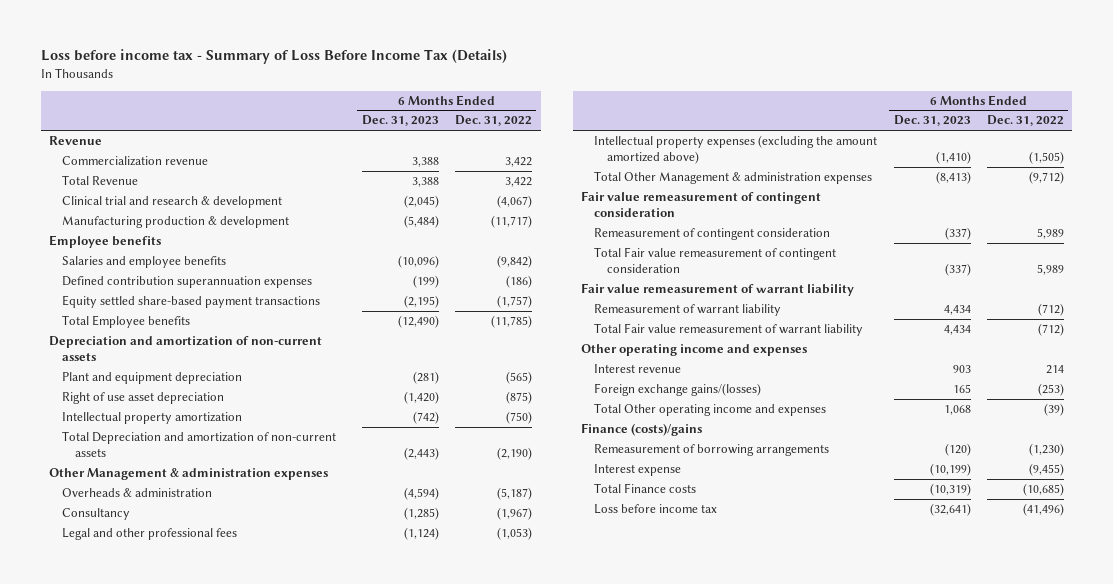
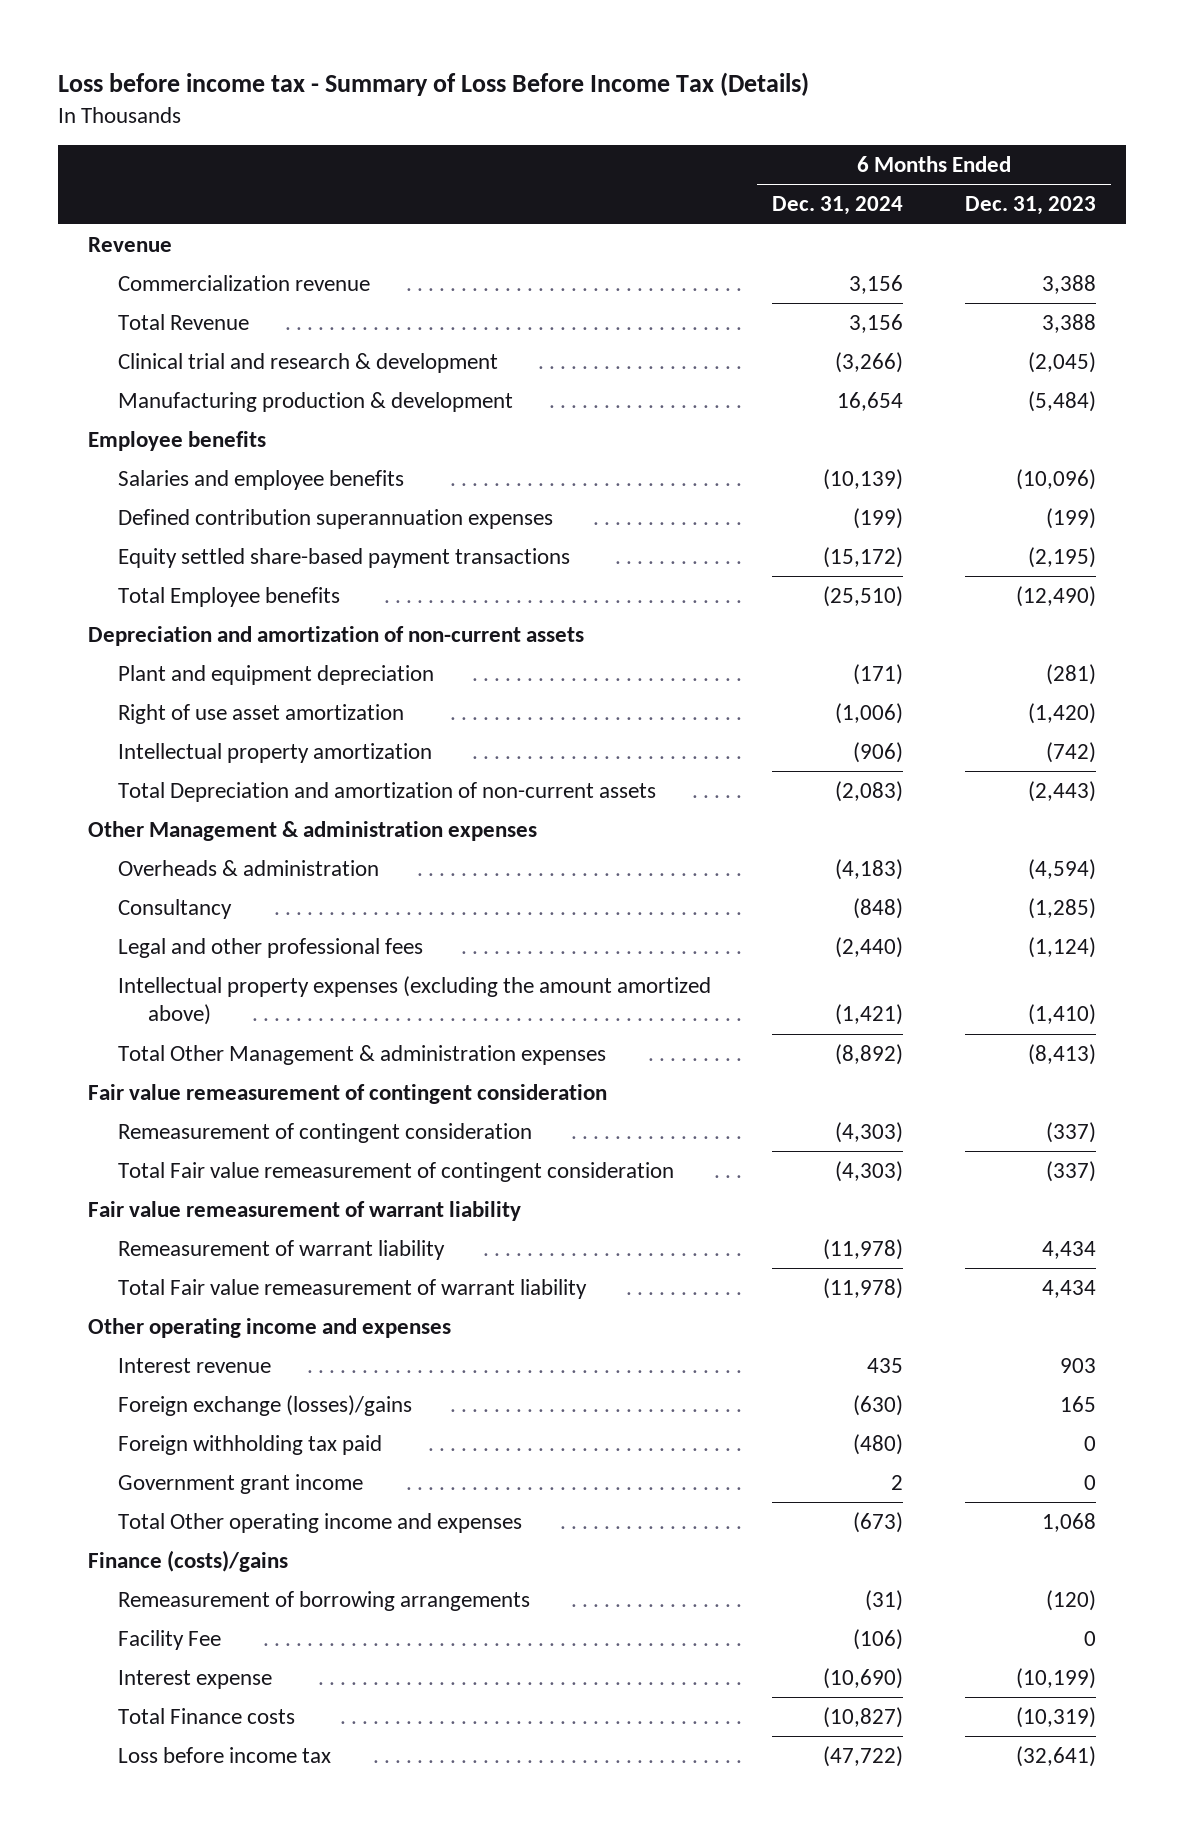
[455,115,533,127] Dec. 31, 2022 -> none
none -> [772,196,904,216] Dec. 31, 2024
[61,392,224,405] Right of use asset depreciation -> [118,703,405,724] Right of use asset amortization
[593,383,761,397] Foreign exchange gains/(losses) -> [118,1394,413,1416] Foreign exchange (losses)/gains
none -> [118,1434,383,1455] Foreign withholding tax paid
none -> [118,1473,364,1494] Government grant income
none -> [118,1629,222,1650] Facility Fee

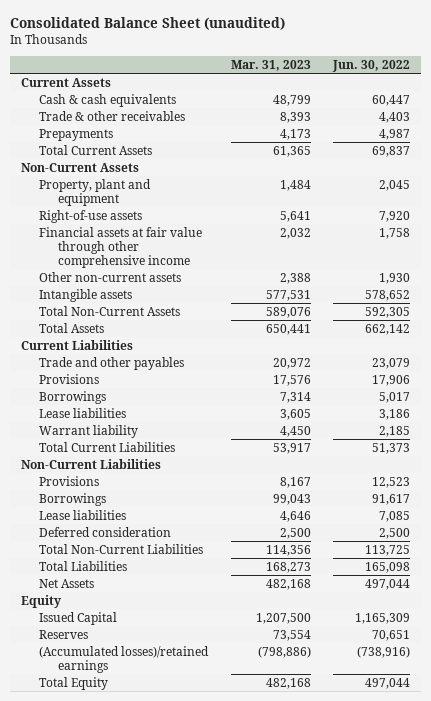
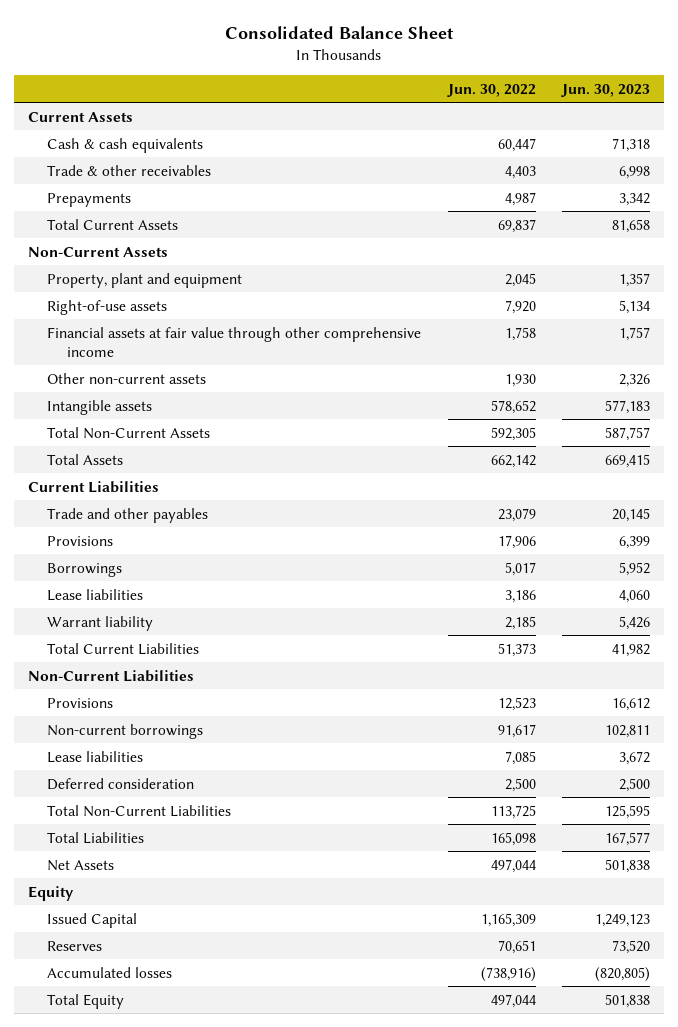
[10,17,286,31] Consolidated Balance Sheet (unaudited) -> [225,25,455,39] Consolidated Balance Sheet
[230,59,311,71] Mar. 31, 2023 -> none
none -> [561,84,651,98] Jun. 30, 2023
[39,492,107,506] Borrowings -> [47,723,204,739] Non-current borrowings
[39,645,210,673] (Accumulated losses)/retained earnings -> [47,966,173,978] Accumulated losses

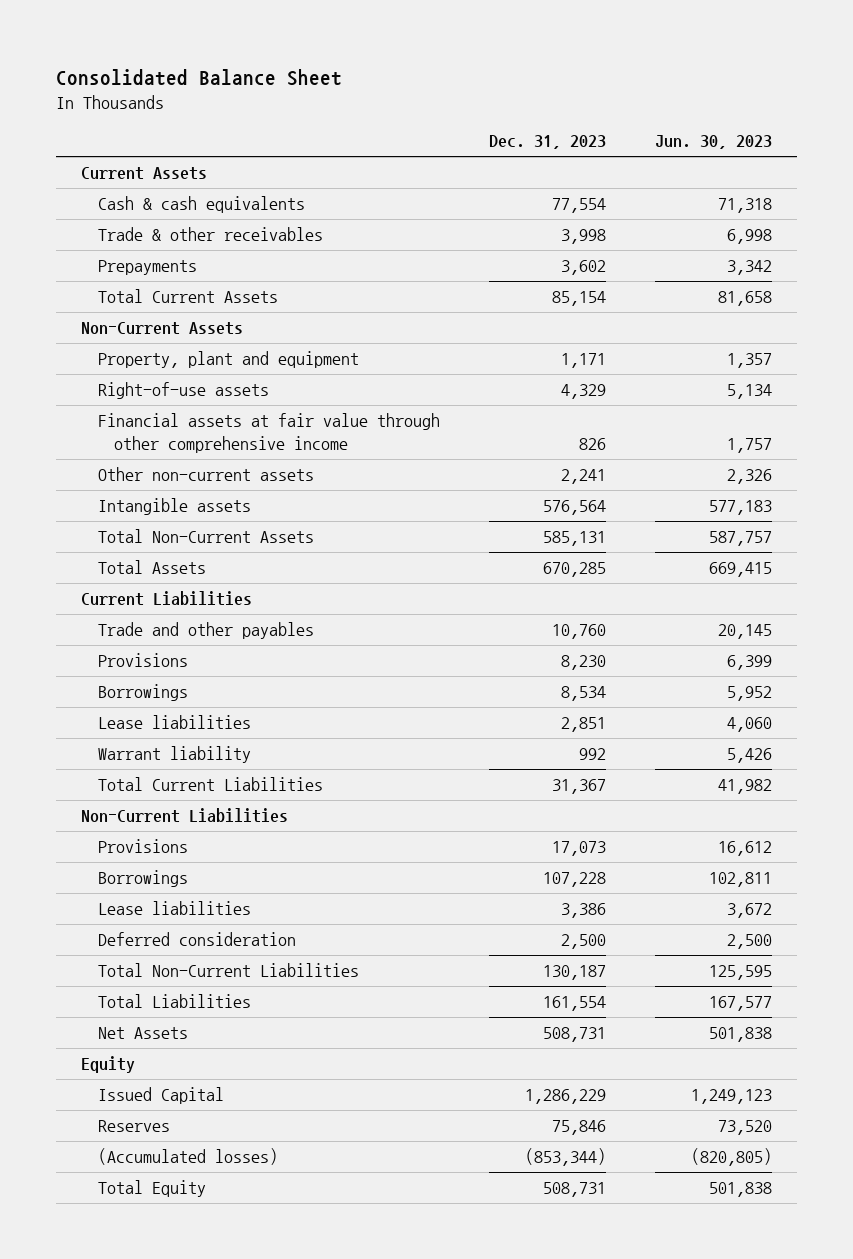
[446,84,536,98] Jun. 30, 2022 -> none
none -> [489,135,607,150] Dec. 31, 2023
[47,723,204,739] Non-current borrowings -> [97,870,188,888] Borrowings
[47,966,173,978] Accumulated losses -> [97,1148,278,1166] (Accumulated losses)

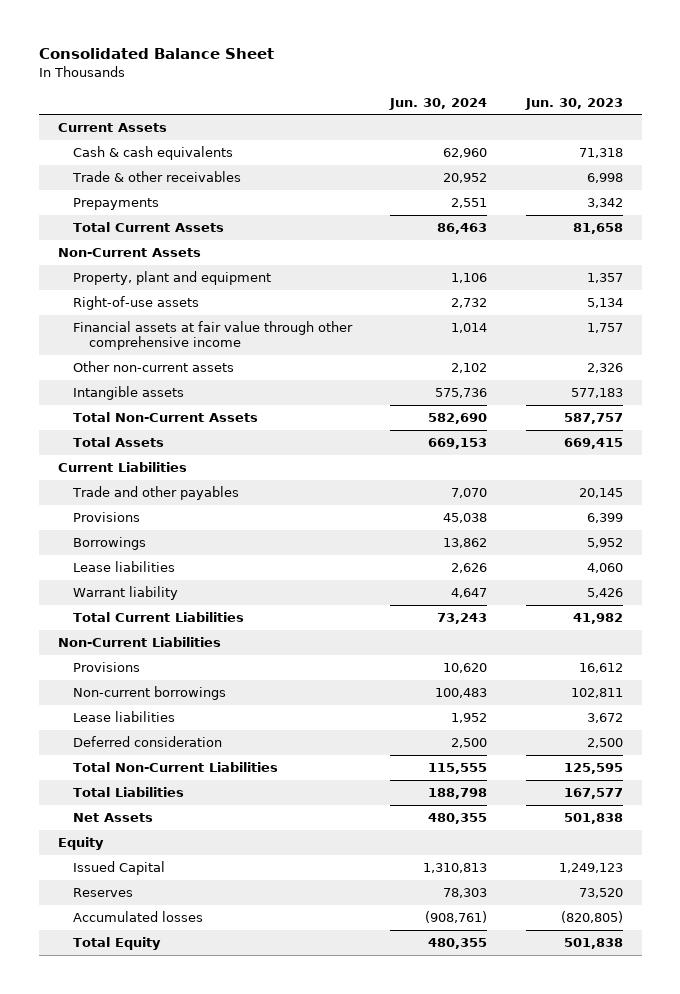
[489,135,607,150] Dec. 31, 2023 -> none
none -> [389,97,488,110] Jun. 30, 2024
[97,870,188,888] Borrowings -> [73,686,227,701] Non-current borrowings
[97,1148,278,1166] (Accumulated losses) -> [73,911,204,923] Accumulated losses

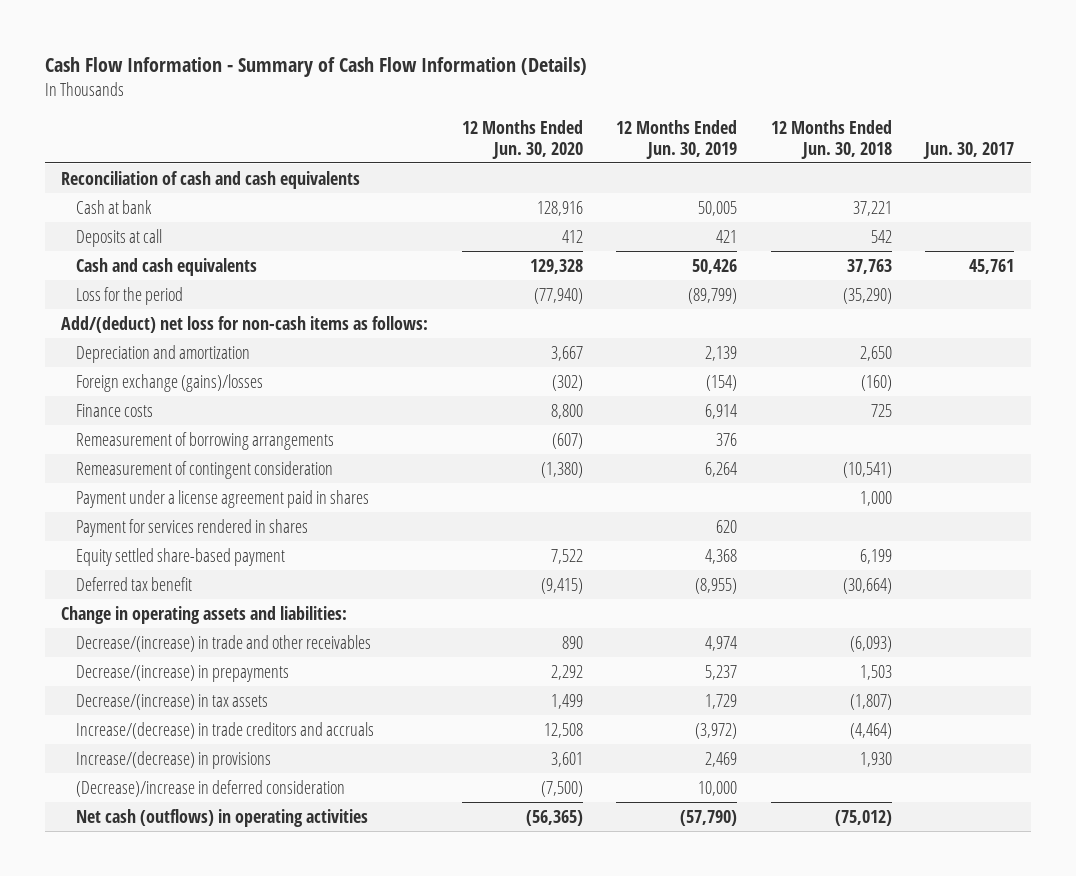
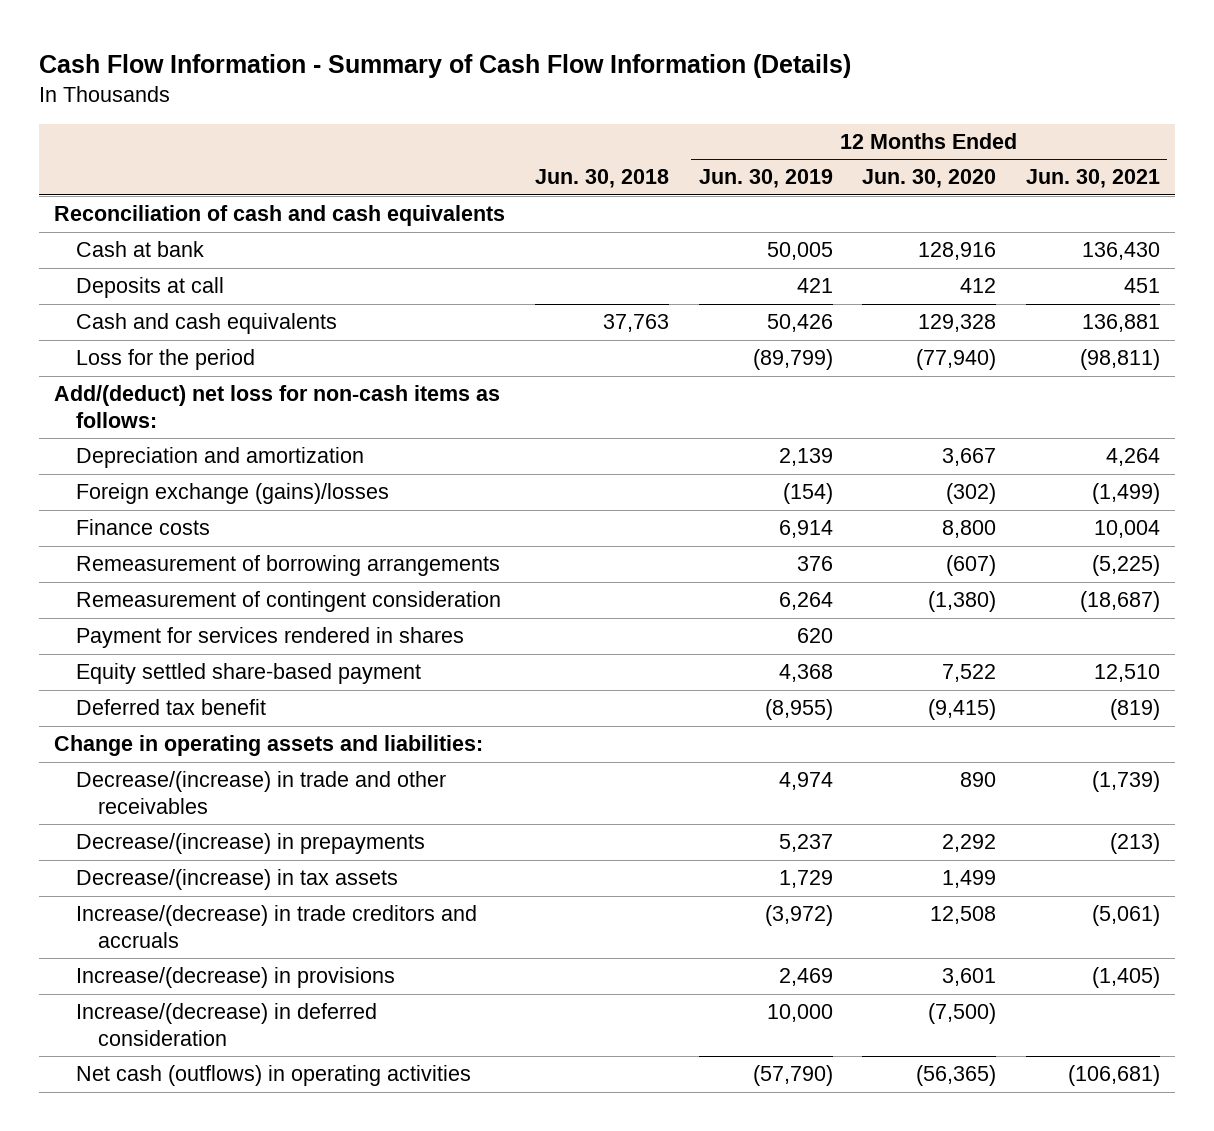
[770,119,892,159] 12 Months Ended Jun. 30, 2018 -> none
[923,141,1015,159] Jun. 30, 2017 -> none
none -> [534,169,669,189] Jun. 30, 2018
none -> [1025,169,1160,189] Jun. 30, 2021
[75,489,369,508] Payment under a license agreement paid in shares -> none
[75,779,345,797] (Decrease)/increase in deferred consideration -> [75,1003,377,1047] Increase/(decrease) in deferred consideration

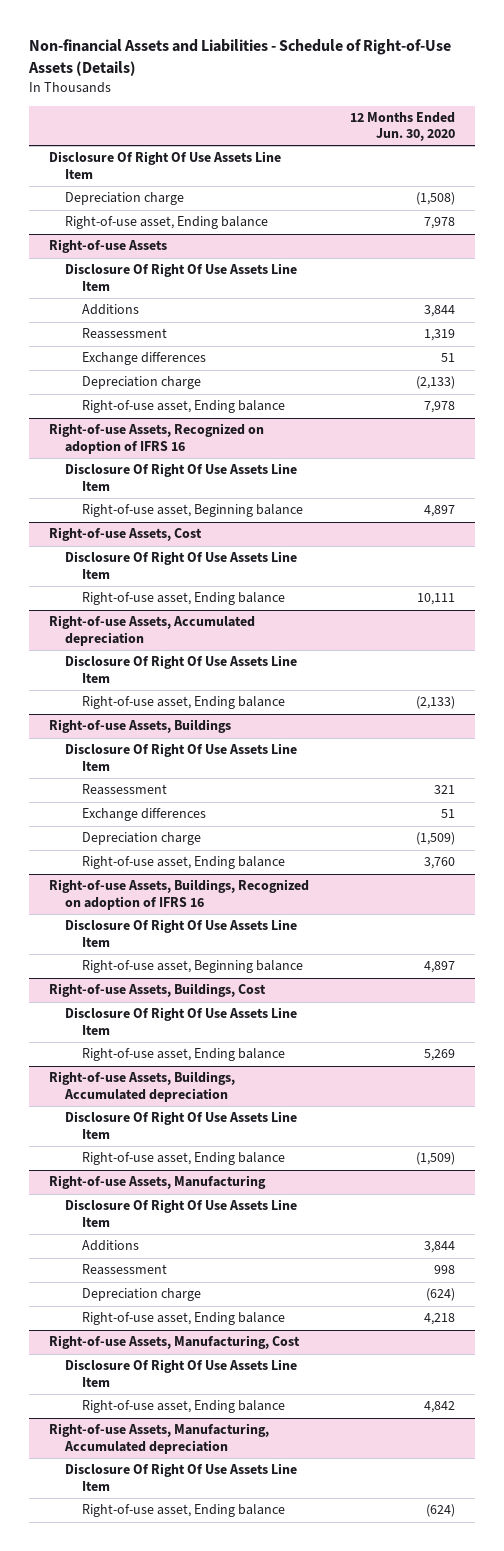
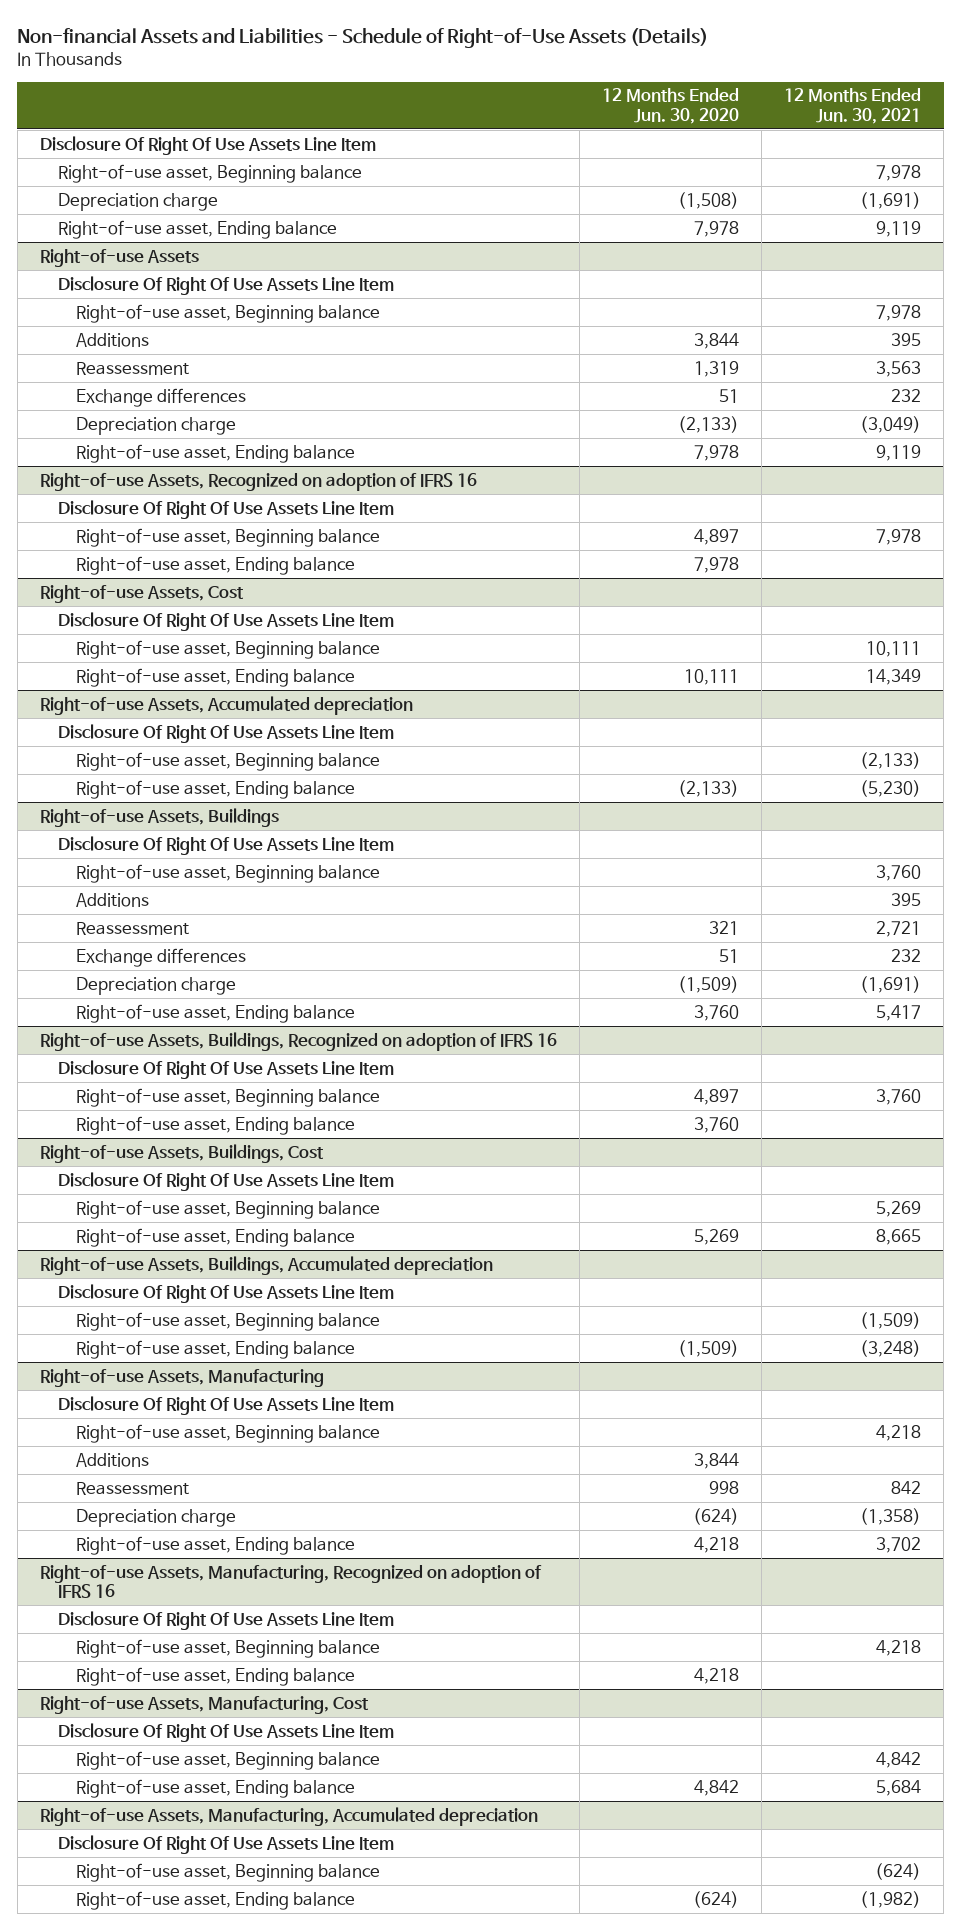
none -> [784,88,922,124] 12 Months Ended Jun. 30, 2021
none -> [57,163,362,183] Right-of-use asset, Beginning balance
none -> [75,303,380,323] Right-of-use asset, Beginning balance
none -> [75,555,355,575] Right-of-use asset, Ending balance
none -> [75,639,380,659] Right-of-use asset, Beginning balance
none -> [75,751,380,771] Right-of-use asset, Beginning balance
none -> [75,863,380,883] Right-of-use asset, Beginning balance
none -> [75,892,149,907] Additions
none -> [75,1115,355,1135] Right-of-use asset, Ending balance
none -> [75,1199,380,1219] Right-of-use asset, Beginning balance
none -> [75,1311,380,1331] Right-of-use asset, Beginning balance
none -> [75,1423,380,1443] Right-of-use asset, Beginning balance
none -> [39,1564,542,1599] Right-of-use Assets, Manufacturing, Recognized on adoption of IFRS 16
none -> [57,1610,394,1630] Disclosure Of Right Of Use Assets Line Item
none -> [75,1638,380,1658] Right-of-use asset, Beginning balance
none -> [75,1666,355,1686] Right-of-use asset, Ending balance
none -> [75,1750,380,1770] Right-of-use asset, Beginning balance
none -> [75,1862,380,1882] Right-of-use asset, Beginning balance

